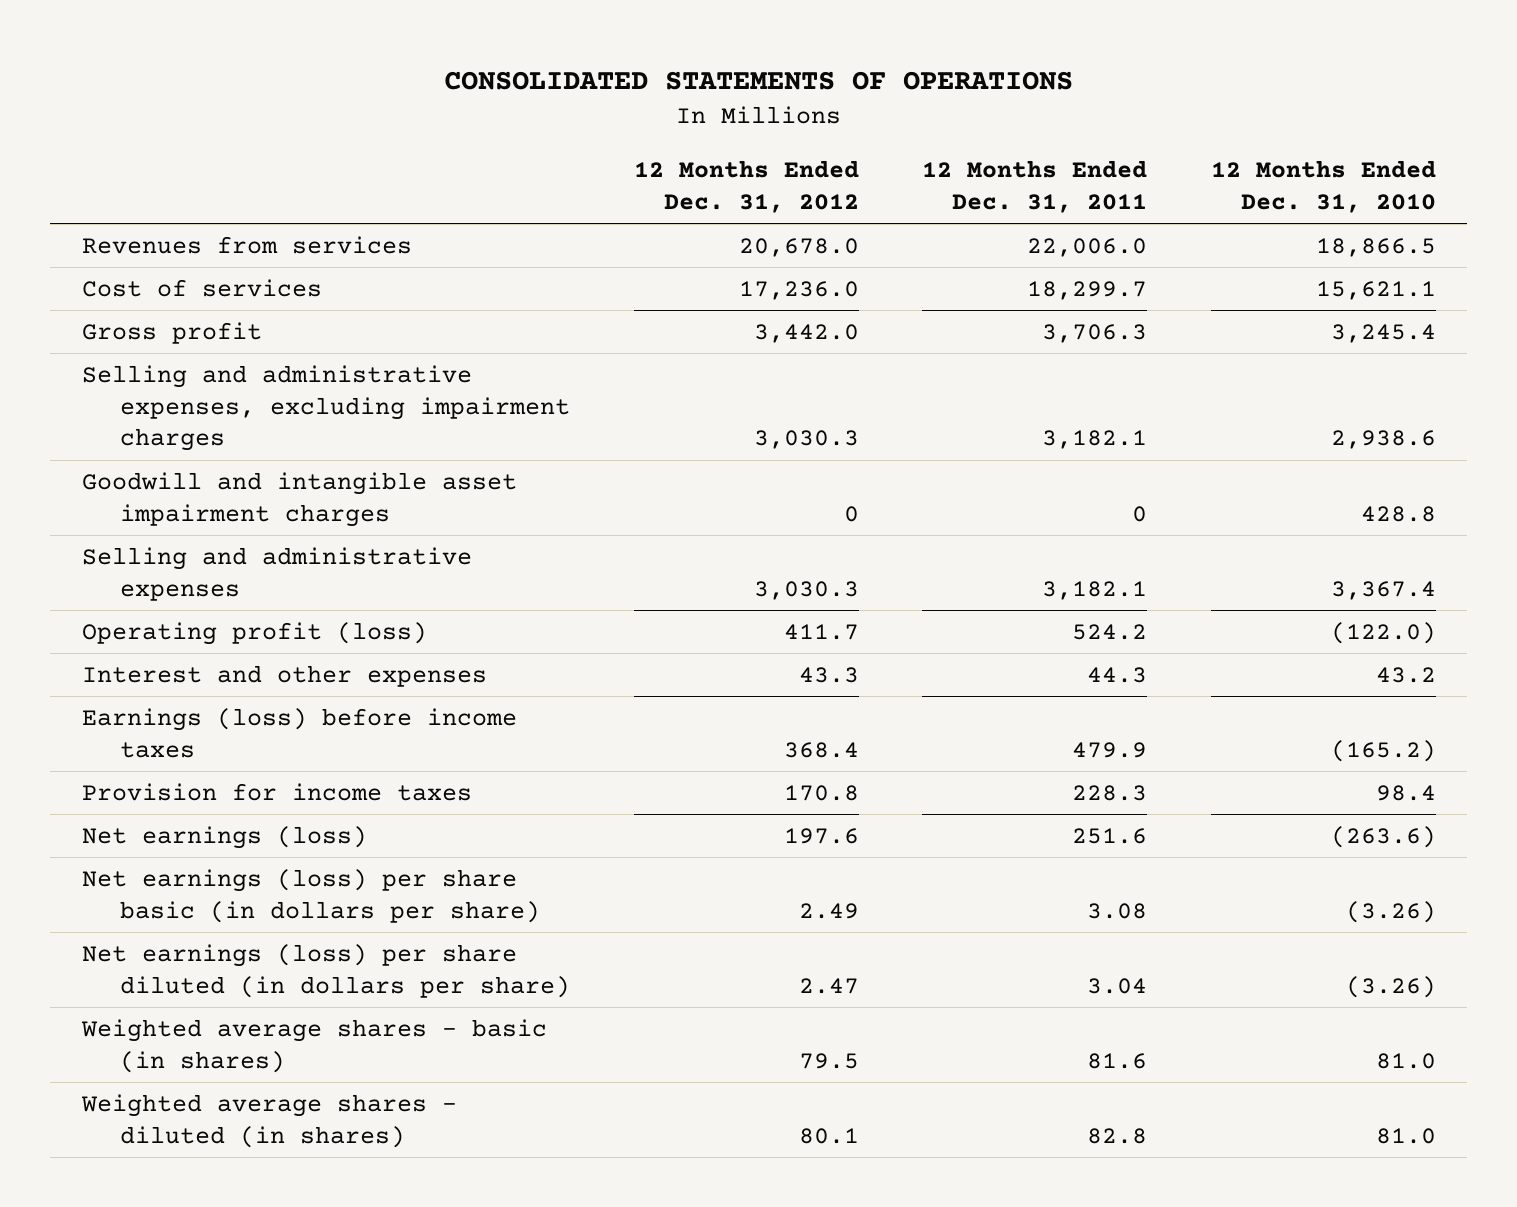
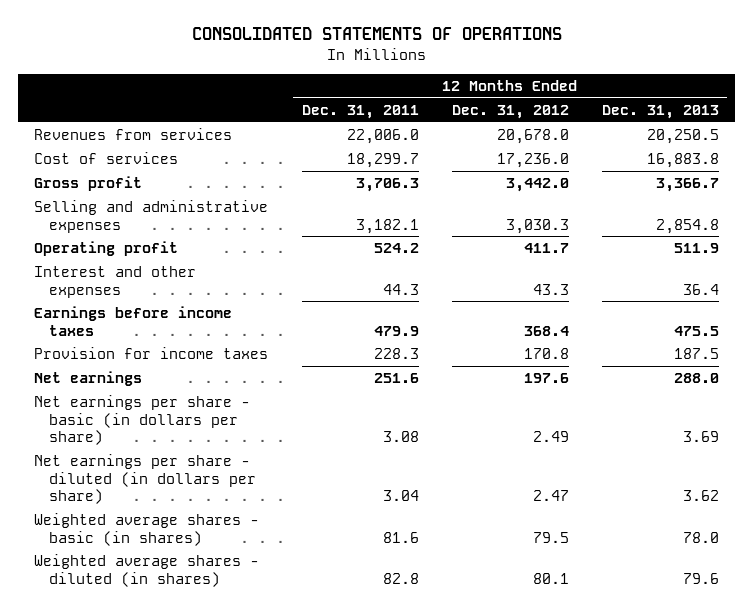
[1210,160,1436,213] 12 Months Ended Dec. 31, 2010 -> none
none -> [601,104,719,119] Dec. 31, 2013
[81,365,571,452] Selling and administrative expenses, excluding impairment charges -> none
[81,472,517,527] Goodwill and intangible asset impairment charges -> none
[81,622,427,646] Operating profit (loss) -> [34,240,179,256] Operating profit
[81,708,517,758] Earnings (loss) before income taxes -> [34,305,233,336] Earnings before income taxes
[81,826,367,850] Net earnings (loss) -> [34,370,143,386] Net earnings
[81,869,541,923] Net earnings (loss) per share basic (in dollars per share) -> [34,394,251,446] Net earnings per share - basic (in dollars per share)
[81,944,571,998] Net earnings (loss) per share diluted (in dollars per share) -> [34,453,257,505] Net earnings per share - diluted (in dollars per share)

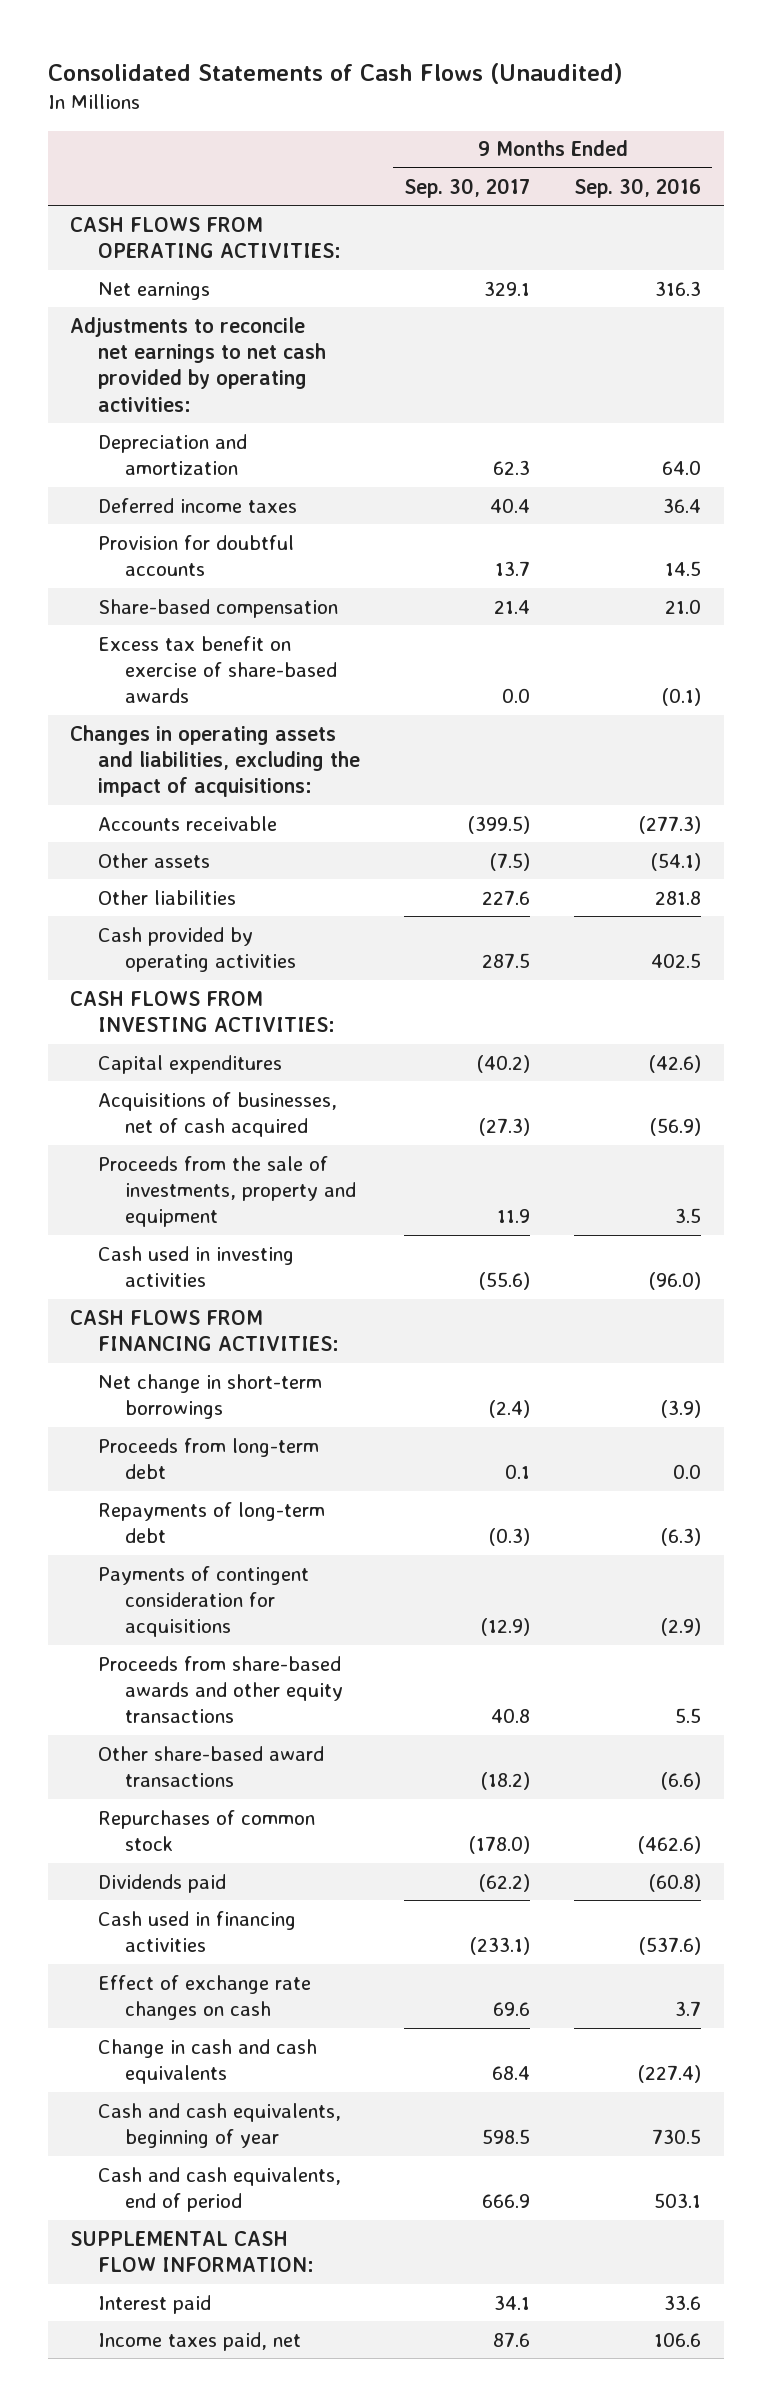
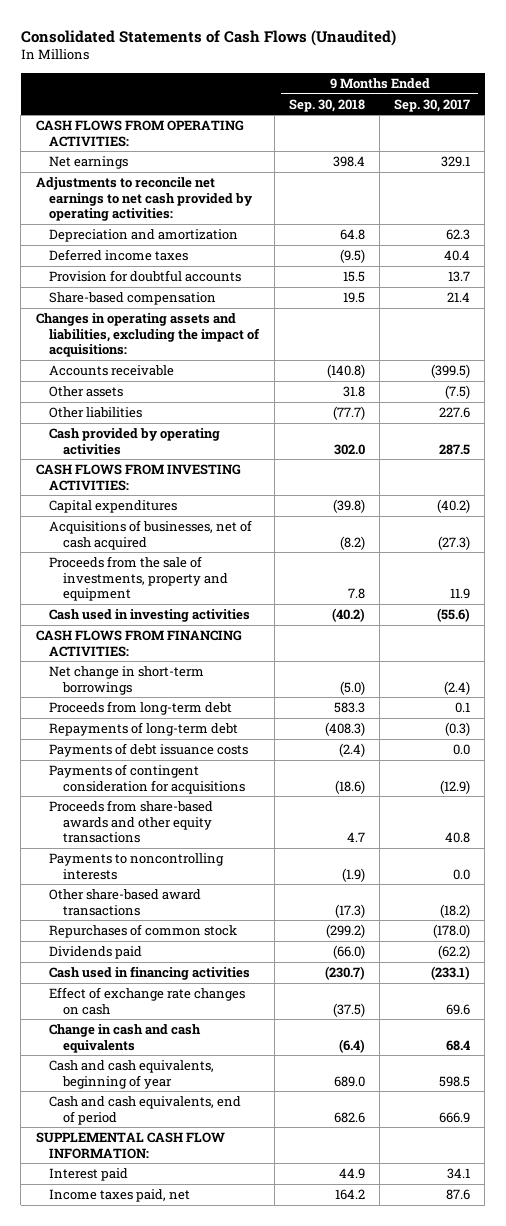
[574,177,702,198] Sep. 30, 2016 -> none
none -> [288,98,365,112] Sep. 30, 2018
[97,635,337,704] Excess tax benefit on exercise of share-based awards -> none
none -> [49,743,249,758] Payments of debt issuance costs
none -> [49,853,225,880] Payments to noncontrolling interests

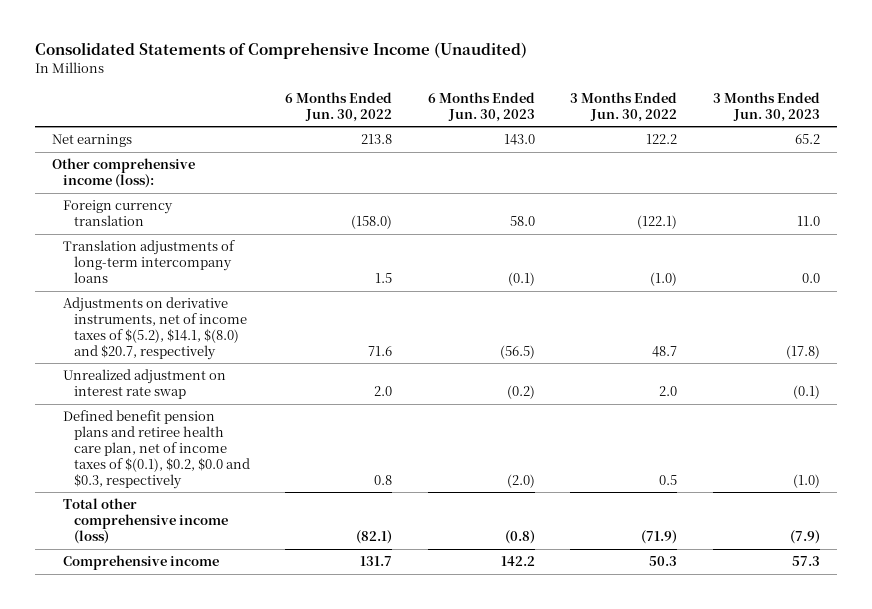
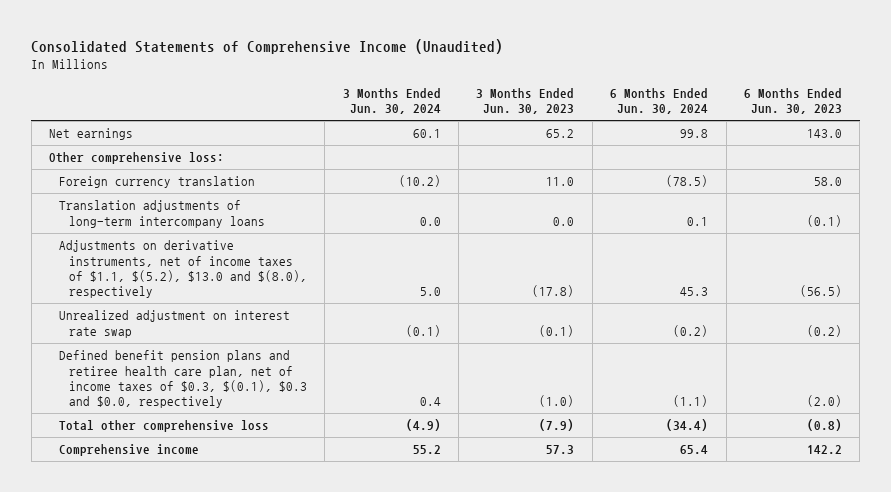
[285,91,393,122] 6 Months Ended Jun. 30, 2022 -> none
[570,91,678,122] 3 Months Ended Jun. 30, 2022 -> none
none -> [342,87,441,114] 3 Months Ended Jun. 30, 2024
none -> [610,87,709,114] 6 Months Ended Jun. 30, 2024
[52,158,196,189] Other comprehensive income (loss): -> [49,152,225,165] Other comprehensive loss:
[63,297,247,360] Adjustments on derivative instruments, net of income taxes of $(5.2), $14.1, $(8.0) and $20.7, respectively -> [59,240,307,299] Adjustments on derivative instruments, net of income taxes of $1.1, $(5.2), $13.0 and $(8.0), respectively
[63,410,250,489] Defined benefit pension plans and retiree health care plan, net of income taxes of $(0.1), $0.2, $0.0 and $0.3, respectively -> [59,350,307,409] Defined benefit pension plans and retiree health care plan, net of income taxes of $0.3, $(0.1), $0.3 and $0.0, respectively
[63,498,228,544] Total other comprehensive income (loss) -> [59,420,270,433] Total other comprehensive loss

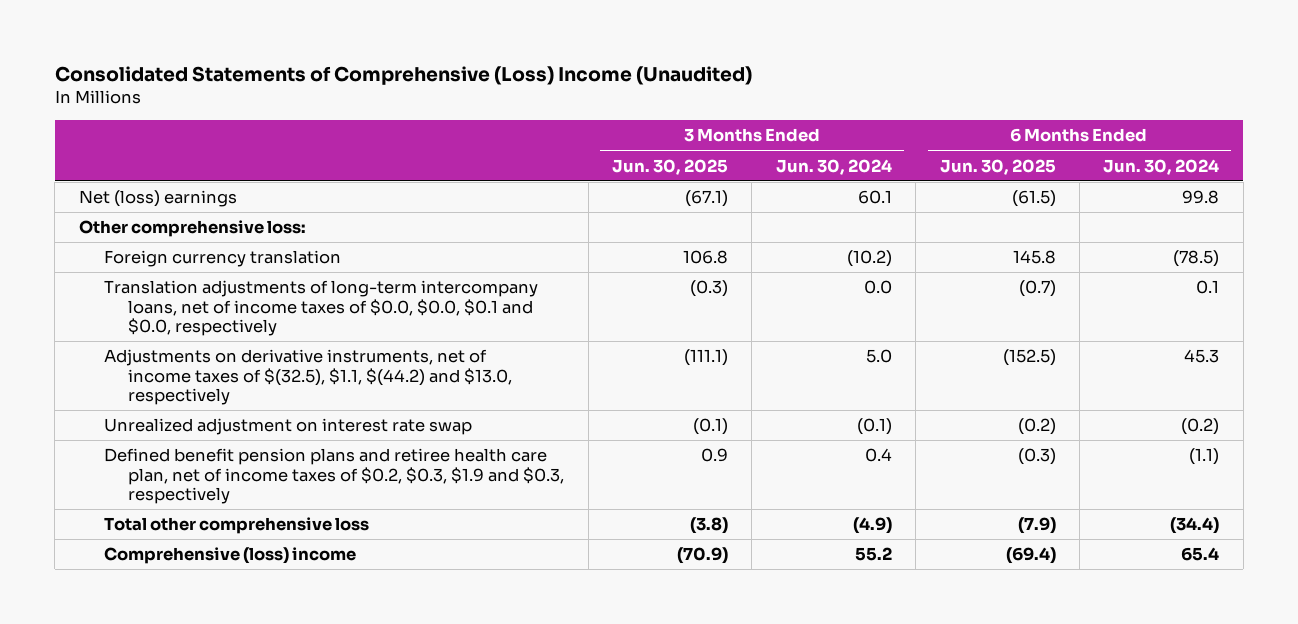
[31,38,504,54] Consolidated Statements of Comprehensive Income (Unaudited) -> [54,65,752,85] Consolidated Statements of Comprehensive (Loss) Income (Unaudited)
[476,87,575,114] 3 Months Ended Jun. 30, 2023 -> none
[744,87,843,114] 6 Months Ended Jun. 30, 2023 -> none
none -> [612,158,729,175] Jun. 30, 2025
none -> [939,158,1056,175] Jun. 30, 2025
[49,128,134,141] Net earnings -> [78,190,237,208] Net (loss) earnings
[59,200,265,228] Translation adjustments of long-term intercompany loans -> [103,280,538,337] Translation adjustments of long-term intercompany loans, net of income taxes of $0.0, $0.0, $0.1 and $0.0, respectively
[59,240,307,299] Adjustments on derivative instruments, net of income taxes of $1.1, $(5.2), $13.0 and $(8.0), respectively -> [103,349,513,406] Adjustments on derivative instruments, net of income taxes of $(32.5), $1.1, $(44.2) and $13.0, respectively
[59,350,307,409] Defined benefit pension plans and retiree health care plan, net of income taxes of $0.3, $(0.1), $0.3 and $0.0, respectively -> [103,448,565,505] Defined benefit pension plans and retiree health care plan, net of income taxes of $0.2, $0.3, $1.9 and $0.3, respectively
[59,444,200,457] Comprehensive income -> [103,547,356,565] Comprehensive (loss) income

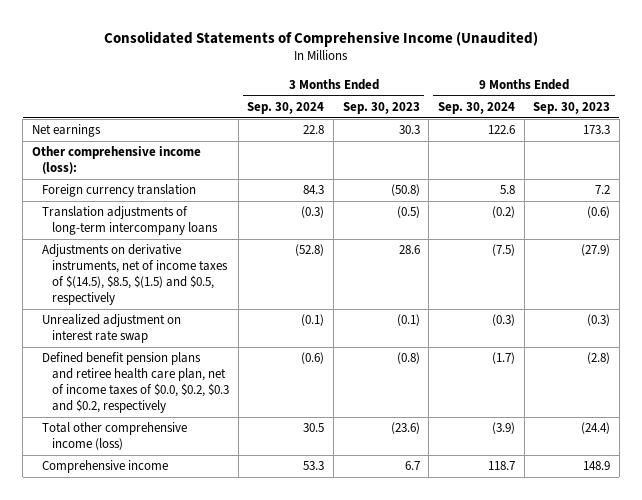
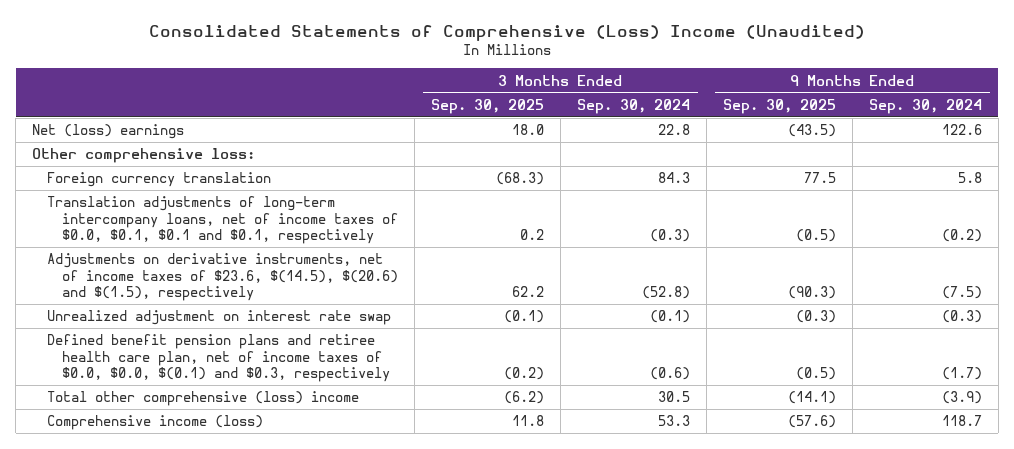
[104,30,539,47] Consolidated Statements of Comprehensive Income (Unaudited) -> [149,24,866,41] Consolidated Statements of Comprehensive (Loss) Income (Unaudited)
[342,102,420,115] Sep. 30, 2023 -> none
[533,102,611,115] Sep. 30, 2023 -> none
none -> [431,98,545,114] Sep. 30, 2025
none -> [722,98,836,114] Sep. 30, 2025
[31,124,101,138] Net earnings -> [32,124,185,140] Net (loss) earnings
[31,146,201,175] Other comprehensive income (loss): -> [32,148,256,164] Other comprehensive loss:
[41,206,219,236] Translation adjustments of long-term intercompany loans -> [47,196,399,245] Translation adjustments of long-term intercompany loans, net of income taxes of $0.0, $0.1, $0.1 and $0.1, respectively
[41,244,229,305] Adjustments on derivative instruments, net of income taxes of $(14.5), $8.5, $(1.5) and $0.5, respectively -> [47,253,399,302] Adjustments on derivative instruments, net of income taxes of $23.6, $(14.5), $(20.6) and $(1.5), respectively
[41,352,230,413] Defined benefit pension plans and retiree health care plan, net of income taxes of $0.0, $0.2, $0.3 and $0.2, respectively -> [47,334,391,383] Defined benefit pension plans and retiree health care plan, net of income taxes of $0.0, $0.0, $(0.1) and $0.3, respectively
[41,422,187,451] Total other comprehensive income (loss) -> [47,391,360,407] Total other comprehensive (loss) income
[41,460,168,474] Comprehensive income -> [47,415,264,431] Comprehensive income (loss)

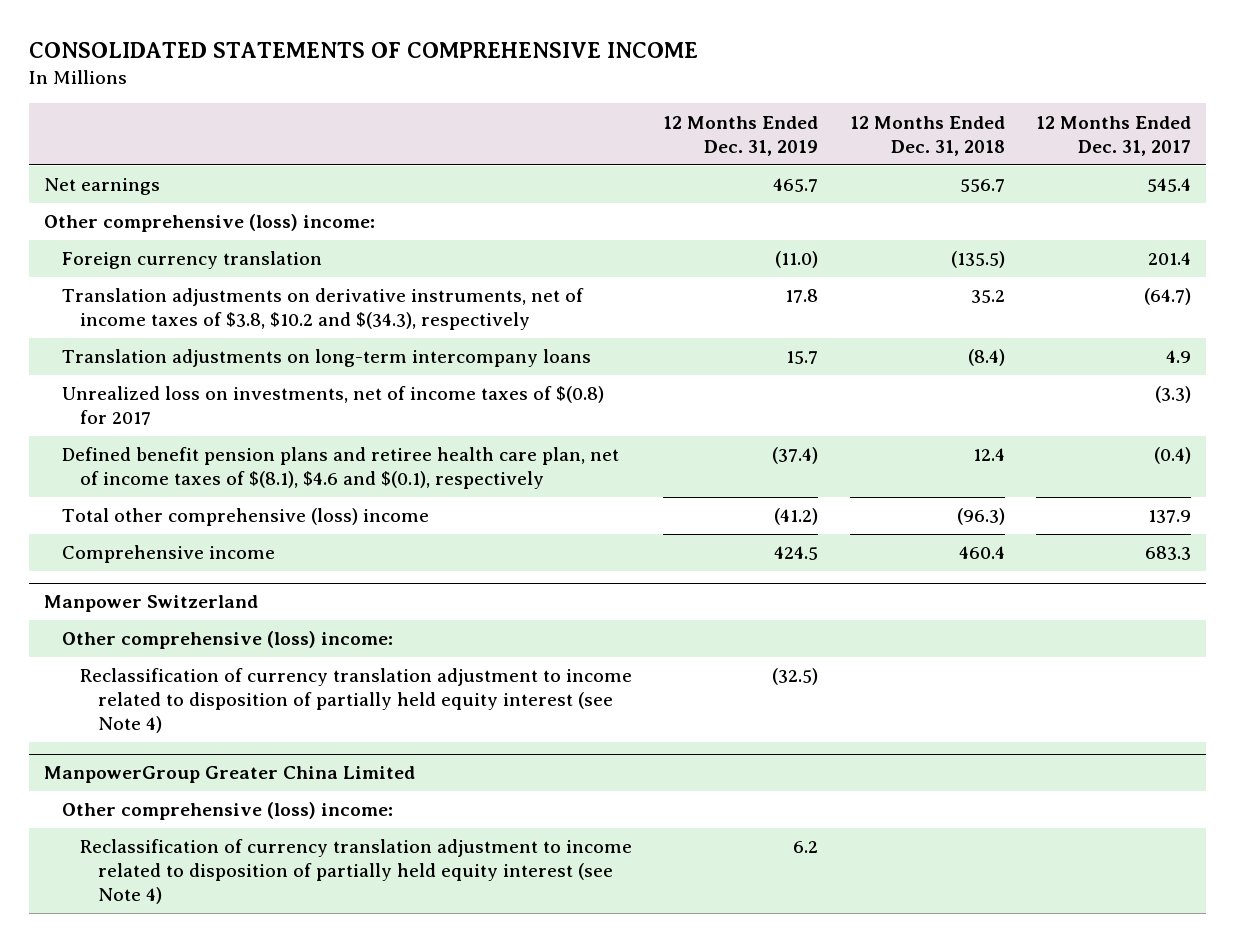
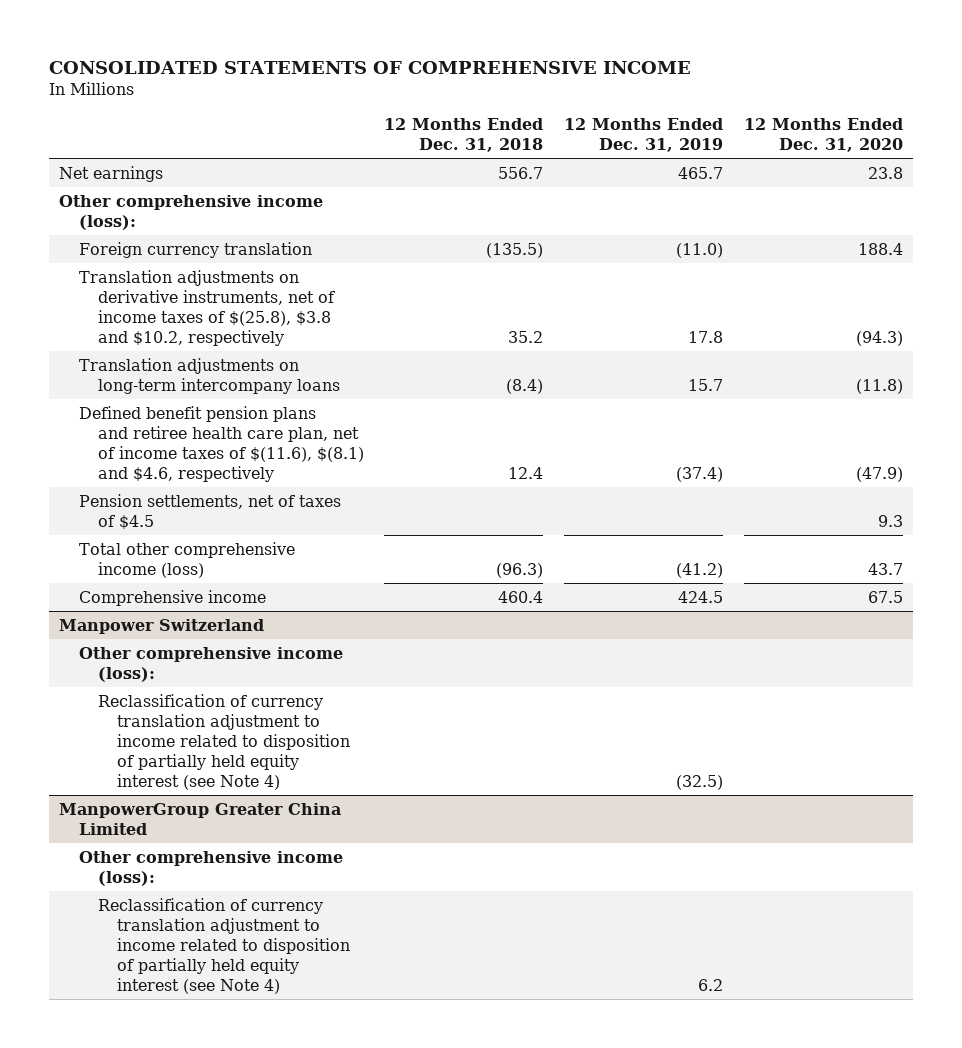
[1035,115,1191,156] 12 Months Ended Dec. 31, 2017 -> none
none -> [743,118,903,153] 12 Months Ended Dec. 31, 2020
[44,214,376,233] Other comprehensive (loss) income: -> [59,194,324,230] Other comprehensive income (loss):
[62,288,585,331] Translation adjustments on derivative instruments, net of income taxes of $3.8, $10.2 and $(34.3), respectively -> [78,269,335,347] Translation adjustments on derivative instruments, net of income taxes of $(25.8), $3.8 and $10.2, respectively
[62,386,605,426] Unrealized loss on investments, net of income taxes of $(0.8) for 2017 -> none
[62,447,620,490] Defined benefit pension plans and retiree health care plan, net of income taxes of $(8.1), $4.6 and $(0.1), respectively -> [78,405,364,483] Defined benefit pension plans and retiree health care plan, net of income taxes of $(11.6), $(8.1) and $4.6, respectively
none -> [78,493,341,530] Pension settlements, net of taxes of $4.5
[62,508,430,527] Total other comprehensive (loss) income -> [78,541,295,578] Total other comprehensive income (loss)
[62,631,394,650] Other comprehensive (loss) income: -> [78,646,343,682] Other comprehensive income (loss):
[62,802,394,821] Other comprehensive (loss) income: -> [78,850,343,886] Other comprehensive income (loss):

